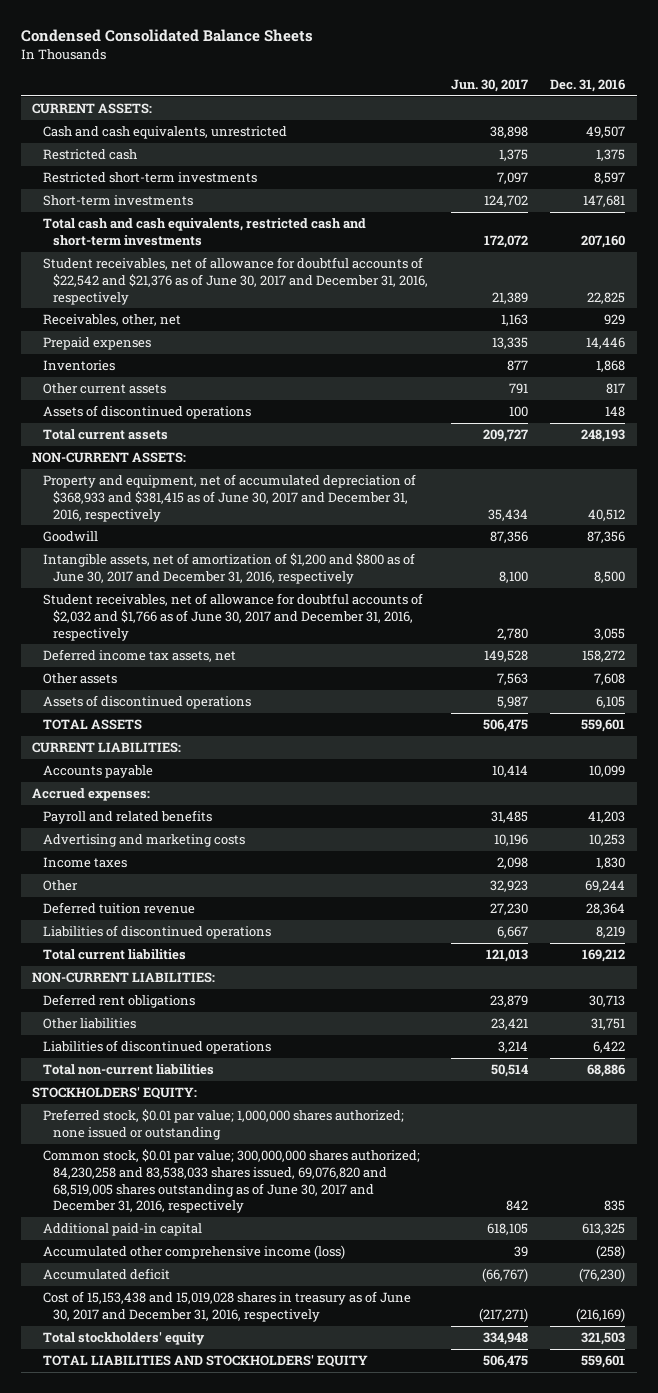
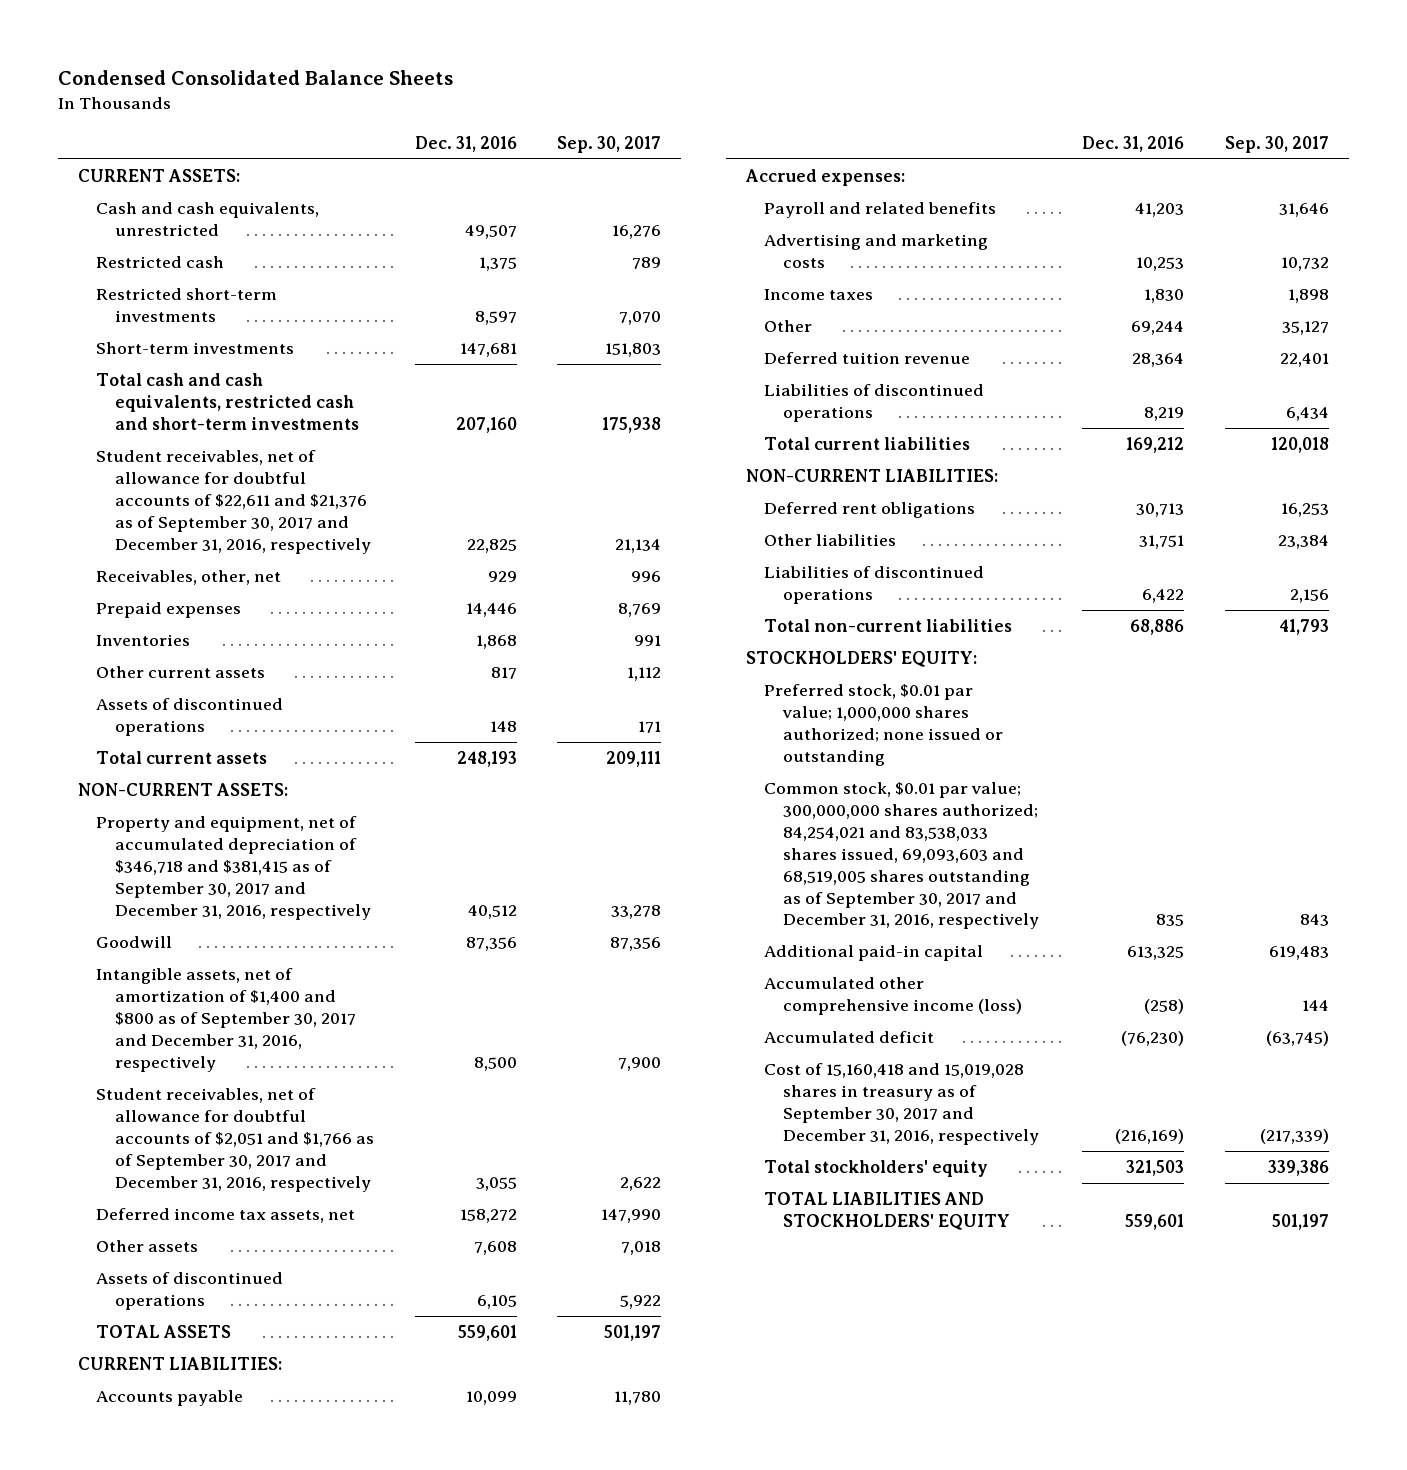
[450,78,528,92] Jun. 30, 2017 -> none
none -> [557,135,662,153] Sep. 30, 2017
[42,257,428,305] Student receivables, net of allowance for doubtful accounts of $22,542 and $21,376 as of June 30, 2017 and December 31, 2016, respectively -> [96,450,372,554] Student receivables, net of allowance for doubtful accounts of $22,611 and $21,376 as of September 30, 2017 and December 31, 2016, respectively
[42,474,416,522] Property and equipment, net of accumulated depreciation of $368,933 and $381,415 as of June 30, 2017 and December 31, 2016, respectively -> [96,816,372,920] Property and equipment, net of accumulated depreciation of $346,718 and $381,415 as of September 30, 2017 and December 31, 2016, respectively
[42,553,415,584] Intangible assets, net of amortization of $1,200 and $800 as of June 30, 2017 and December 31, 2016, respectively -> [96,968,357,1072] Intangible assets, net of amortization of $1,400 and $800 as of September 30, 2017 and December 31, 2016, respectively
[42,593,423,641] Student receivables, net of allowance for doubtful accounts of $2,032 and $1,766 as of June 30, 2017 and December 31, 2016, respectively -> [96,1088,375,1192] Student receivables, net of allowance for doubtful accounts of $2,051 and $1,766 as of September 30, 2017 and December 31, 2016, respectively
[42,1149,420,1214] Common stock, $0.01 par value; 300,000,000 shares authorized; 84,230,258 and 83,538,033 shares issued, 69,076,820 and 68,519,005 shares outstanding as of June 30, 2017 and December 31, 2016, respectively -> [764,782,1039,930] Common stock, $0.01 par value; 300,000,000 shares authorized; 84,254,021 and 83,538,033 shares issued, 69,093,603 and 68,519,005 shares outstanding as of September 30, 2017 and December 31, 2016, respectively
[42,1291,411,1322] Cost of 15,153,438 and 15,019,028 shares in treasury as of June 30, 2017 and December 31, 2016, respectively -> [764,1063,1039,1145] Cost of 15,160,418 and 15,019,028 shares in treasury as of September 30, 2017 and December 31, 2016, respectively

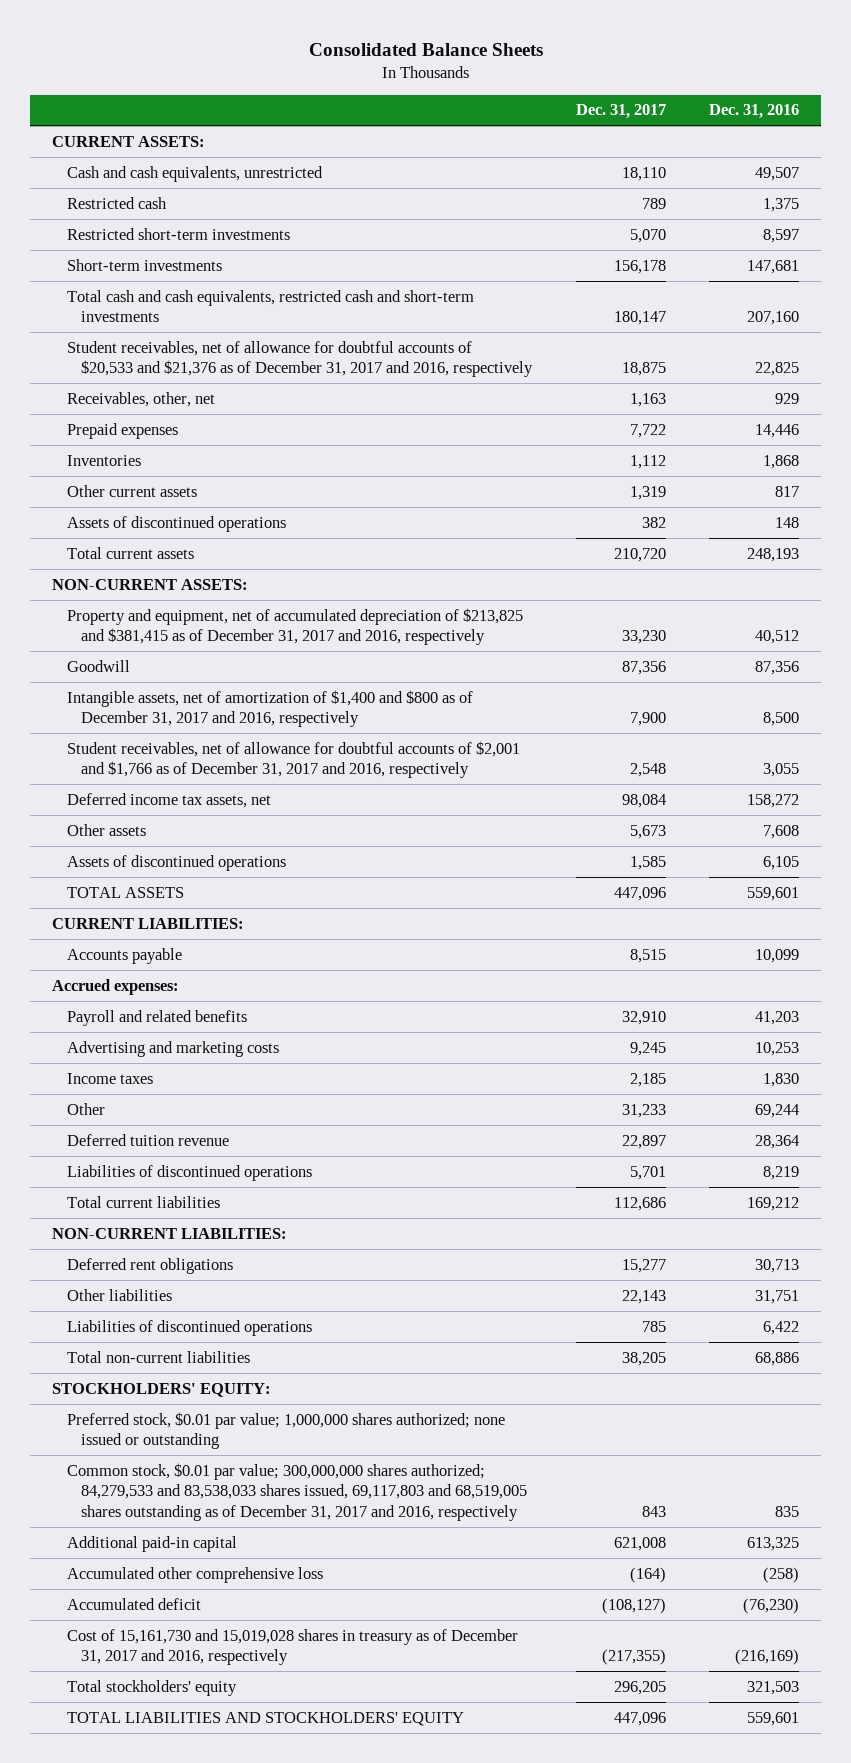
[57,70,453,86] Condensed Consolidated Balance Sheets -> [308,42,543,56] Consolidated Balance Sheets
[557,135,662,153] Sep. 30, 2017 -> none
none -> [575,104,666,120] Dec. 31, 2017
[96,450,372,554] Student receivables, net of allowance for doubtful accounts of $22,611 and $21,376 as of September 30, 2017 and December 31, 2016, respectively -> [66,340,533,378] Student receivables, net of allowance for doubtful accounts of $20,533 and $21,376 as of December 31, 2017 and 2016, respectively
[96,816,372,920] Property and equipment, net of accumulated depreciation of $346,718 and $381,415 as of September 30, 2017 and December 31, 2016, respectively -> [66,607,523,646] Property and equipment, net of accumulated depreciation of $213,825 and $381,415 as of December 31, 2017 and 2016, respectively
[96,968,357,1072] Intangible assets, net of amortization of $1,400 and $800 as of September 30, 2017 and December 31, 2016, respectively -> [66,689,473,728] Intangible assets, net of amortization of $1,400 and $800 as of December 31, 2017 and 2016, respectively
[96,1088,375,1192] Student receivables, net of allowance for doubtful accounts of $2,051 and $1,766 as of September 30, 2017 and December 31, 2016, respectively -> [66,740,520,779] Student receivables, net of allowance for doubtful accounts of $2,001 and $1,766 as of December 31, 2017 and 2016, respectively
[764,782,1039,930] Common stock, $0.01 par value; 300,000,000 shares authorized; 84,254,021 and 83,538,033 shares issued, 69,093,603 and 68,519,005 shares outstanding as of September 30, 2017 and December 31, 2016, respectively -> [66,1462,527,1521] Common stock, $0.01 par value; 300,000,000 shares authorized; 84,279,533 and 83,538,033 shares issued, 69,117,803 and 68,519,005 shares outstanding as of December 31, 2017 and 2016, respectively
[764,977,1022,1016] Accumulated other comprehensive income (loss) -> [66,1566,323,1583] Accumulated other comprehensive loss
[764,1063,1039,1145] Cost of 15,160,418 and 15,019,028 shares in treasury as of September 30, 2017 and December 31, 2016, respectively -> [66,1628,518,1666] Cost of 15,161,730 and 15,019,028 shares in treasury as of December 31, 2017 and 2016, respectively

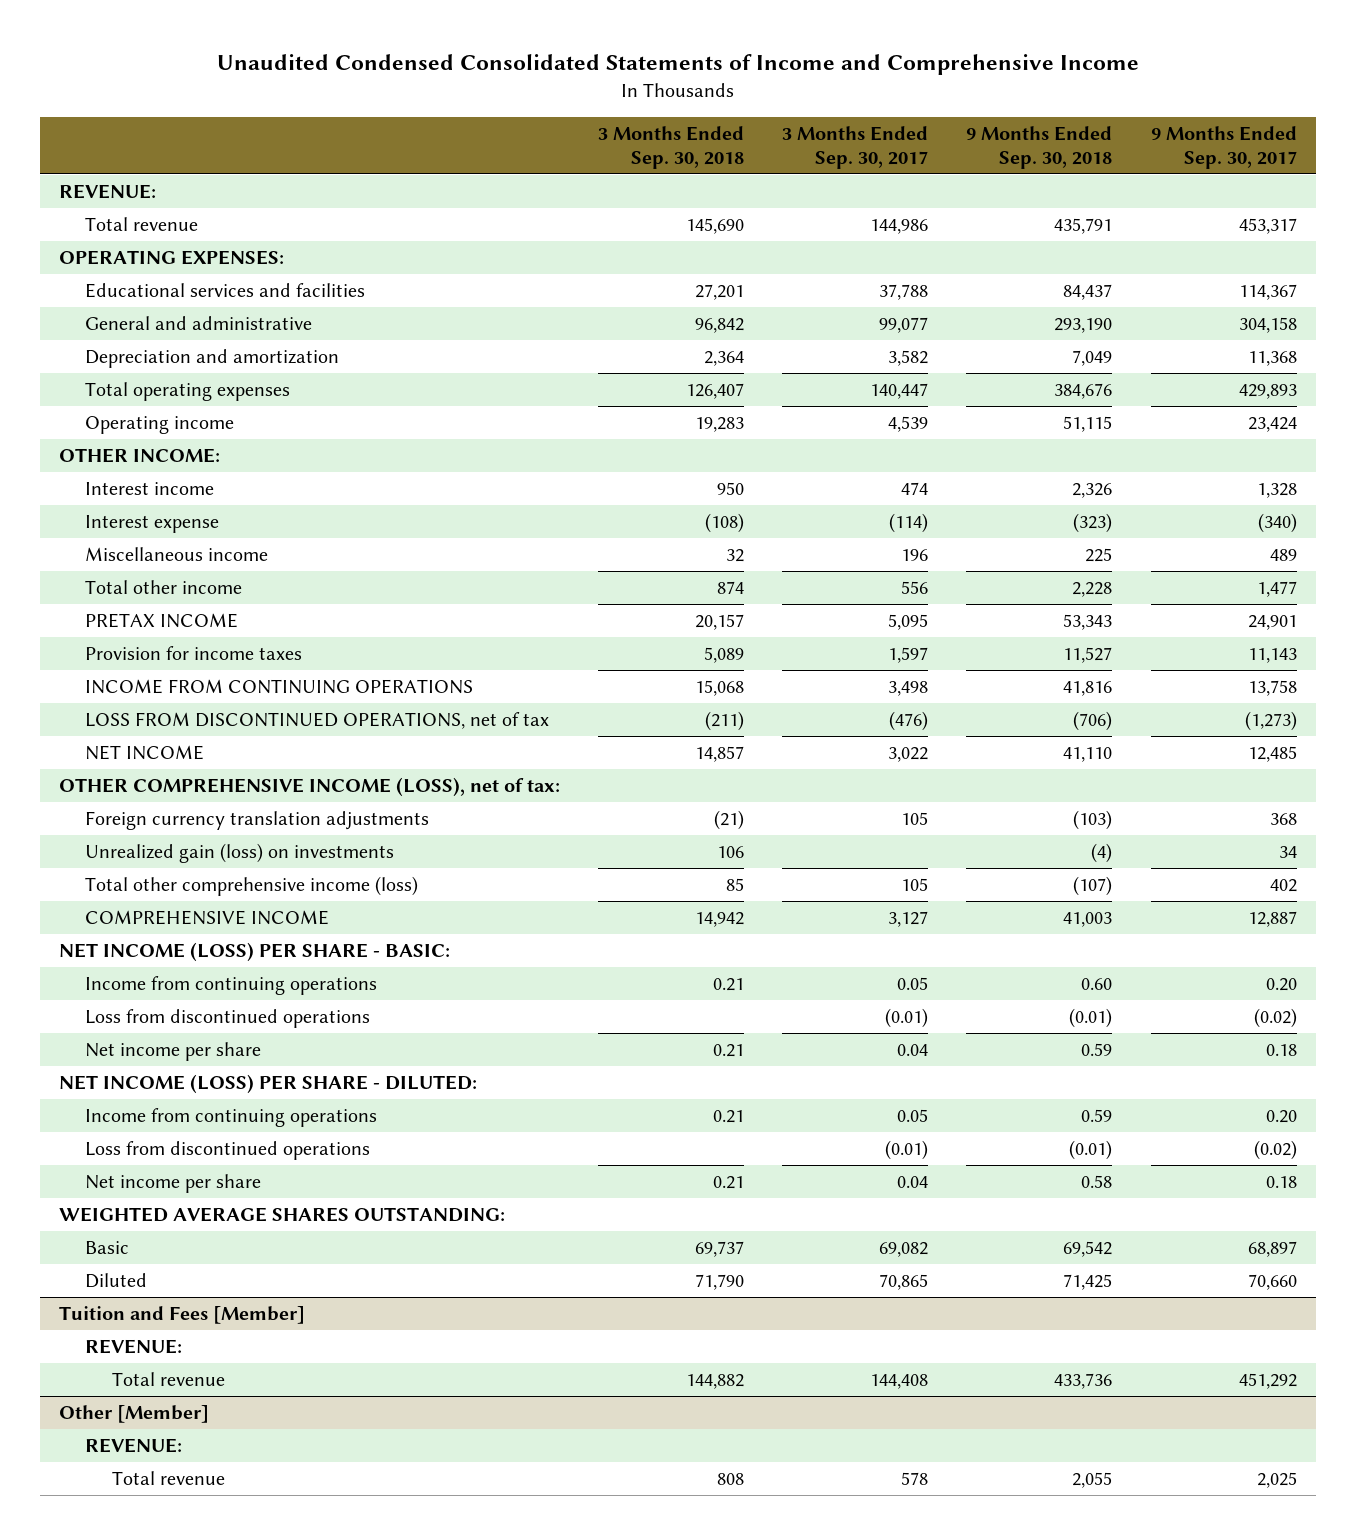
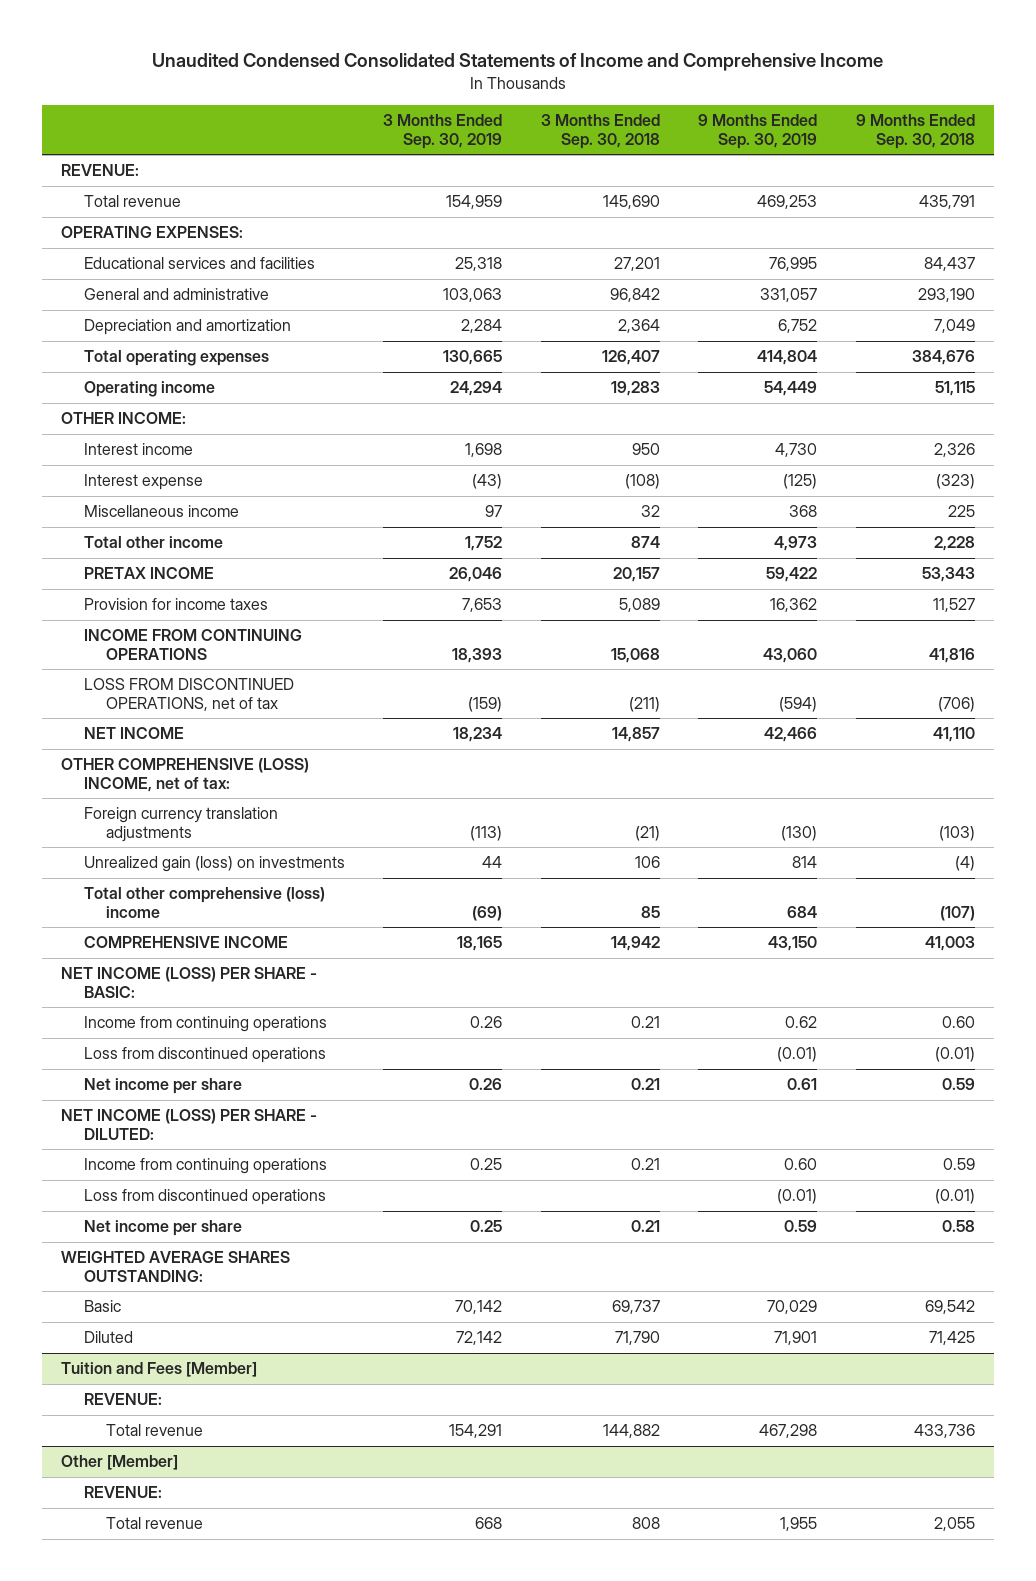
[782,125,929,169] 3 Months Ended Sep. 30, 2017 -> none
[1150,125,1297,169] 9 Months Ended Sep. 30, 2017 -> none
none -> [383,113,503,149] 3 Months Ended Sep. 30, 2019
none -> [698,113,818,149] 9 Months Ended Sep. 30, 2019
[58,776,560,797] OTHER COMPREHENSIVE INCOME (LOSS), net of tax: -> [61,758,310,792] OTHER COMPREHENSIVE (LOSS) INCOME, net of tax:
[85,875,419,896] Total other comprehensive income (loss) -> [83,887,325,918] Total other comprehensive (loss) income

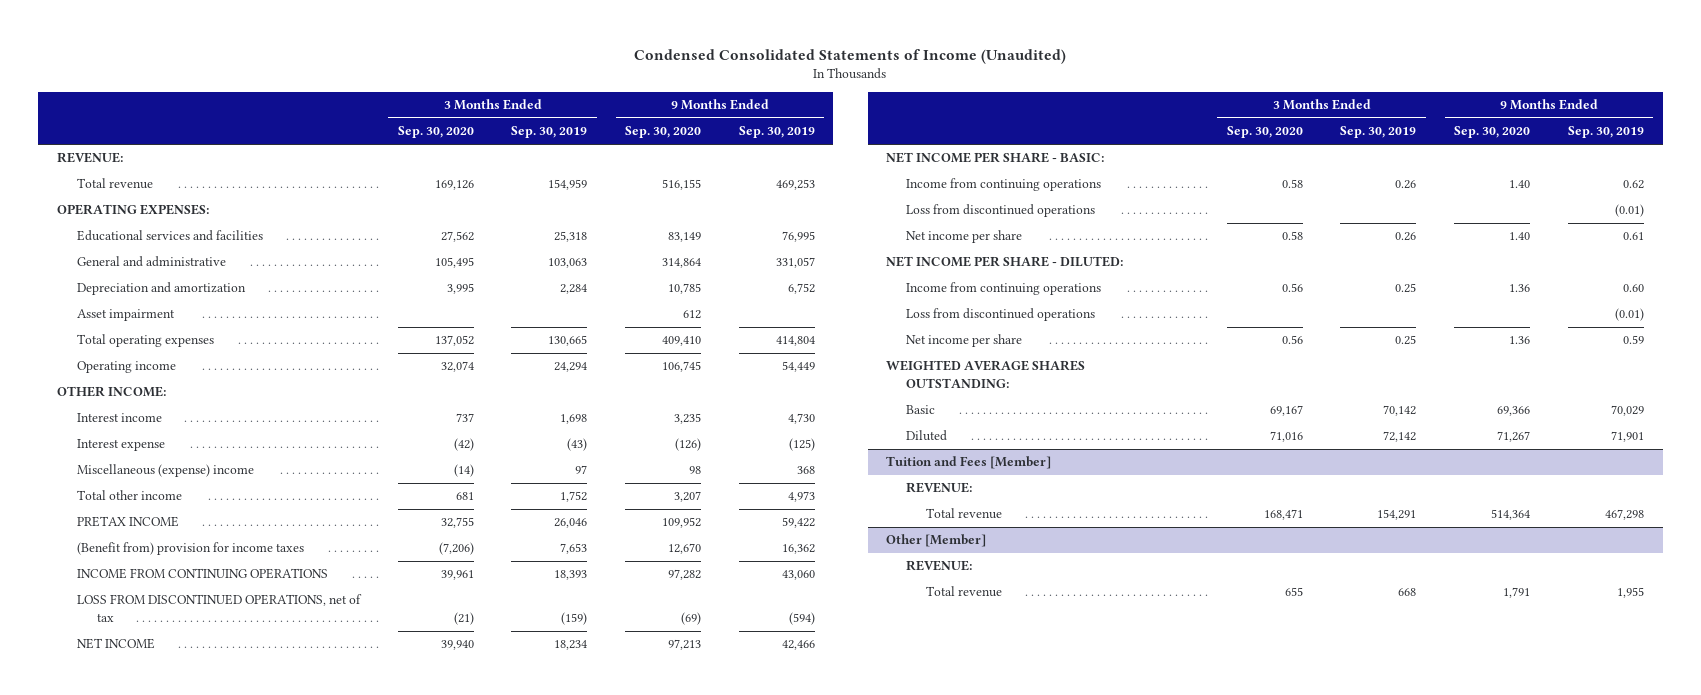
[152,53,884,72] Unaudited Condensed Consolidated Statements of Income and Comprehensive Income -> [634,48,1067,64] Condensed Consolidated Statements of Income (Unaudited)
[540,113,660,149] 3 Months Ended Sep. 30, 2018 -> none
[855,113,975,149] 9 Months Ended Sep. 30, 2018 -> none
none -> [397,126,474,139] Sep. 30, 2020
none -> [624,126,701,139] Sep. 30, 2020
none -> [77,309,176,322] Asset impairment
[83,505,239,518] Miscellaneous income -> [77,464,255,478] Miscellaneous (expense) income
[83,598,268,611] Provision for income taxes -> [77,542,305,556] (Benefit from) provision for income taxes
[61,758,310,792] OTHER COMPREHENSIVE (LOSS) INCOME, net of tax: -> none
[83,807,278,842] Foreign currency translation adjustments -> none
[83,856,345,873] Unrealized gain (loss) on investments -> none
[83,887,325,918] Total other comprehensive (loss) income -> none
[83,936,288,949] COMPREHENSIVE INCOME -> none
[61,967,318,998] NET INCOME (LOSS) PER SHARE - BASIC: -> [886,152,1105,164] NET INCOME PER SHARE - BASIC:
[61,1109,318,1140] NET INCOME (LOSS) PER SHARE - DILUTED: -> [886,256,1124,268] NET INCOME PER SHARE - DILUTED:

